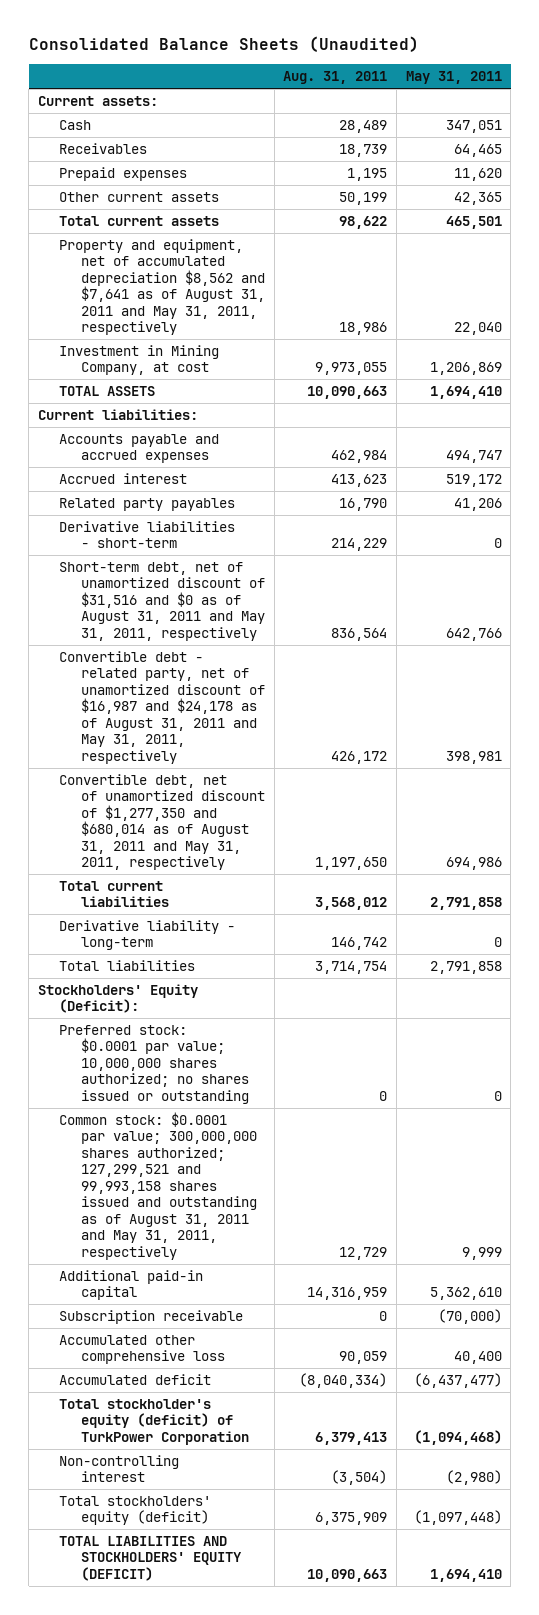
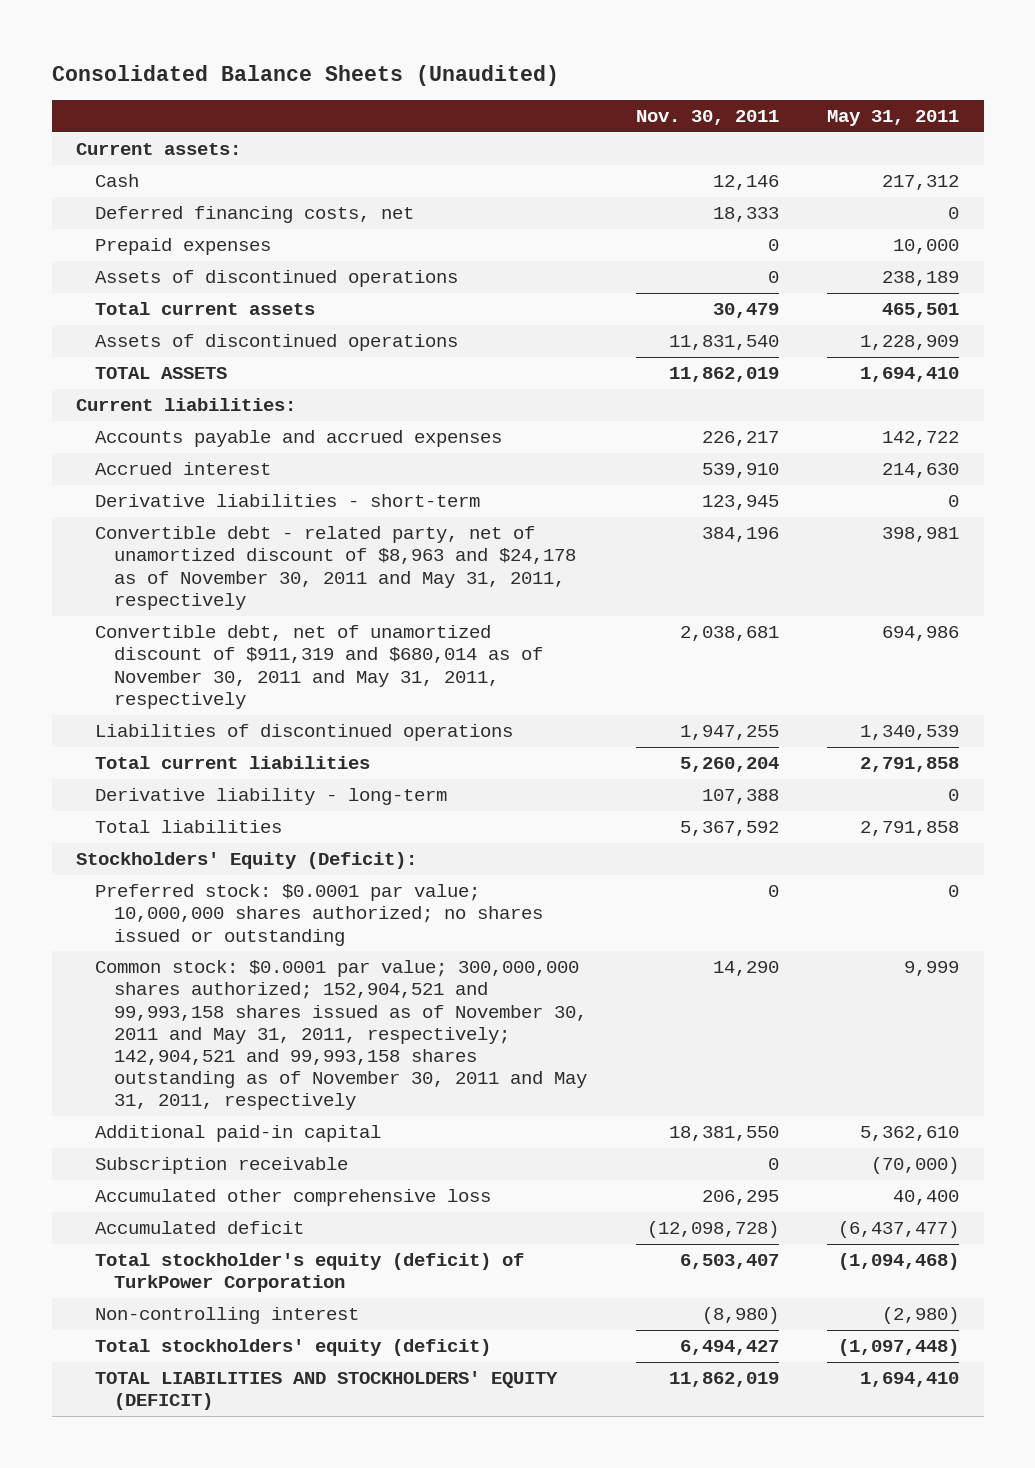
[283,71,388,85] Aug. 31, 2011 -> none
none -> [635,109,779,125] Nov. 30, 2011
[59,143,148,155] Receivables -> none
[59,192,220,203] Other current assets -> none
[445,120,502,134] 347,051 -> [882,175,960,191] 217,312
none -> [94,206,414,224] Deferred financing costs, net
[453,168,502,182] 11,620 -> [893,239,960,255] 10,000
none -> [94,270,458,288] Assets of discontinued operations
[59,239,266,336] Property and equipment, net of accumulated depreciation $8,562 and $7,641 as of August 31, 2011 and May 31, 2011, respectively -> none
[59,345,220,376] Investment in Mining Company, at cost -> none
none -> [94,334,458,352] Assets of discontinued operations
[59,498,236,512] Related party payables -> none
[445,450,502,464] 494,747 -> [882,431,960,447] 142,722
[445,474,502,488] 519,172 -> [882,463,960,479] 214,630
[59,562,266,641] Short-term debt, net of unamortized discount of $31,516 and $0 as of August 31, 2011 and May 31, 2011, respectively -> none
[59,651,266,764] Convertible debt - related party, net of unamortized discount of $16,987 and $24,178 as of August 31, 2011 and May 31, 2011, respectively -> [94,526,576,610] Convertible debt - related party, net of unamortized discount of $8,963 and $24,178 as of November 30, 2011 and May 31, 2011, respectively
[59,774,266,871] Convertible debt, net of unamortized discount of $1,277,350 and $680,014 as of August 31, 2011 and May 31, 2011, respectively -> [94,625,543,709] Convertible debt, net of unamortized discount of $911,319 and $680,014 as of November 30, 2011 and May 31, 2011, respectively
none -> [94,724,513,742] Liabilities of discontinued operations
[59,1112,258,1260] Common stock: $0.0001 par value; 300,000,000 shares authorized; 127,299,521 and 99,993,158 shares issued and outstanding as of August 31, 2011 and May 31, 2011, respectively -> [94,960,587,1111] Common stock: $0.0001 par value; 300,000,000 shares authorized; 152,904,521 and 99,993,158 shares issued as of November 30, 2011 and May 31, 2011, respectively; 142,904,521 and 99,993,158 shares outstanding as of November 30, 2011 and May 31, 2011, respectively

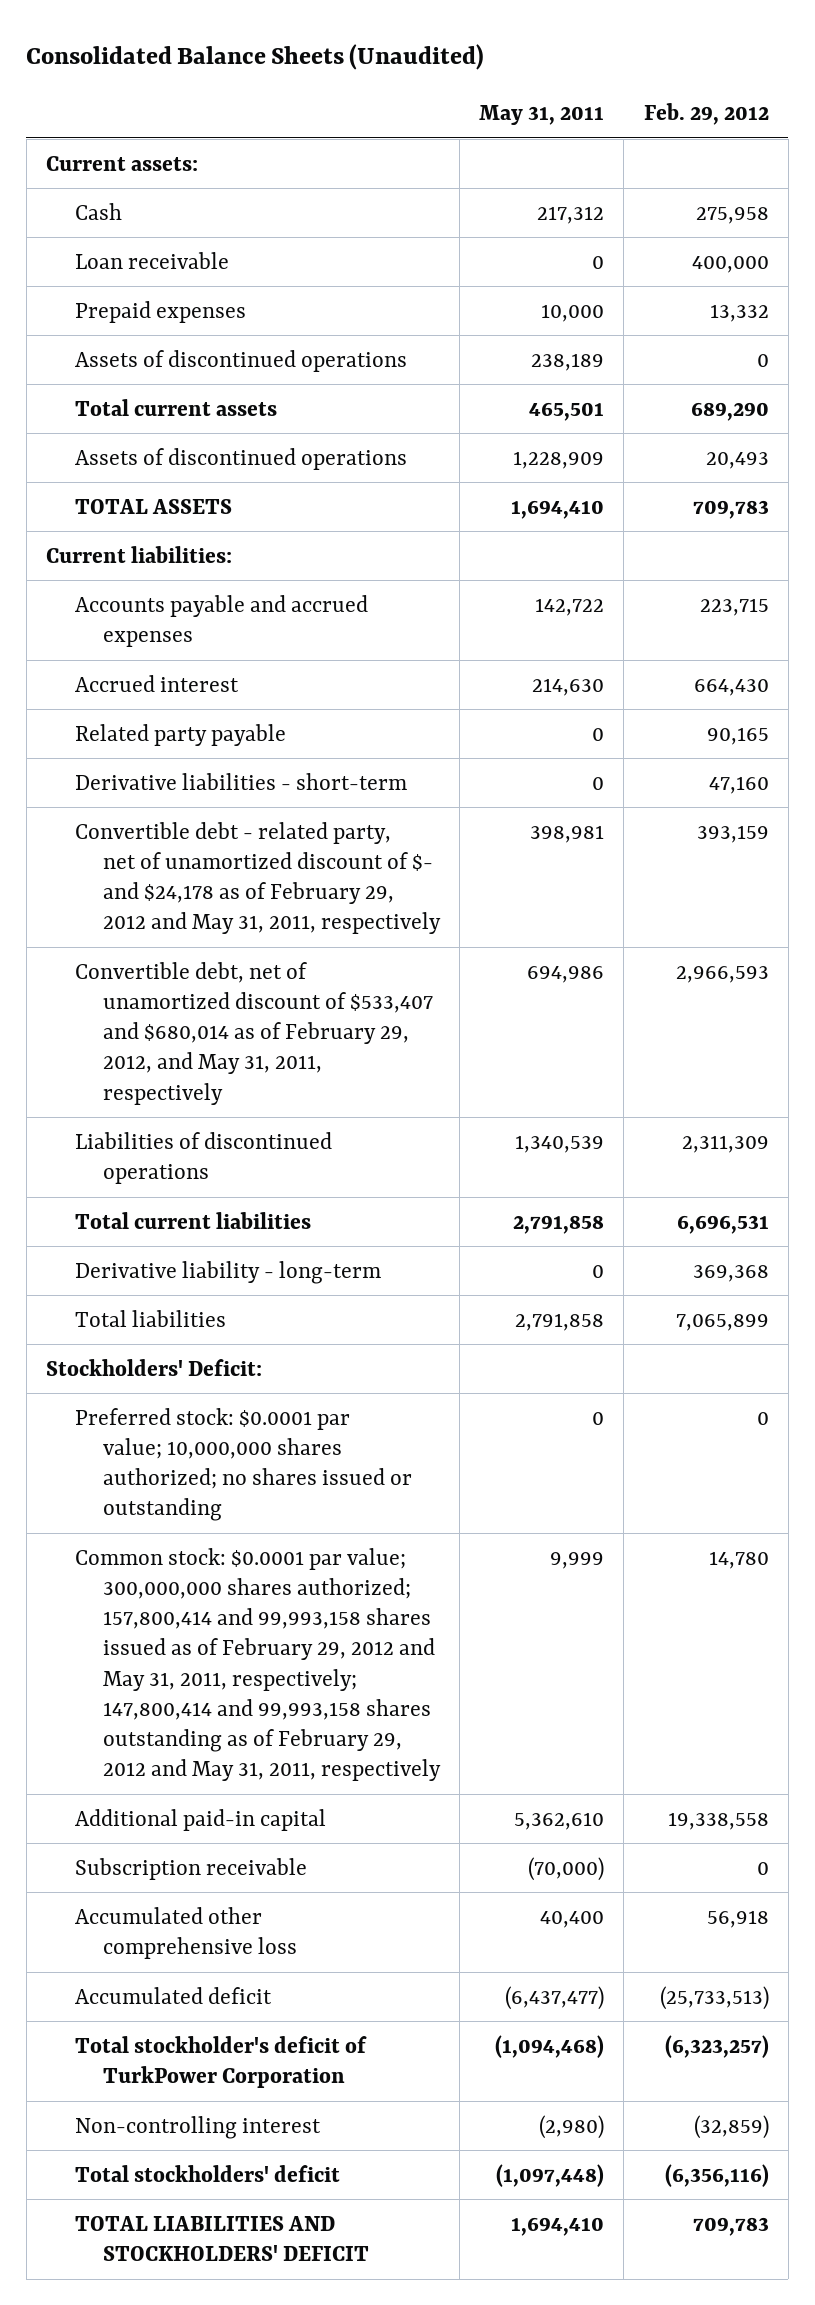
[635,109,779,125] Nov. 30, 2011 -> none
none -> [643,103,769,126] Feb. 29, 2012
[94,206,414,224] Deferred financing costs, net -> none
none -> [74,251,229,269] Loan receivable
none -> [74,723,286,746] Related party payable
[94,526,576,610] Convertible debt - related party, net of unamortized discount of $8,963 and $24,178 as of November 30, 2011 and May 31, 2011, respectively -> [74,821,442,935] Convertible debt - related party, net of unamortized discount of $- and $24,178 as of February 29, 2012 and May 31, 2011, respectively
[94,625,543,709] Convertible debt, net of unamortized discount of $911,319 and $680,014 as of November 30, 2011 and May 31, 2011, respectively -> [74,961,434,1105] Convertible debt, net of unamortized discount of $533,407 and $680,014 as of February 29, 2012, and May 31, 2011, respectively
[75,852,417,870] Stockholders' Equity (Deficit): -> [46,1358,263,1376] Stockholders' Deficit:
[94,960,587,1111] Common stock: $0.0001 par value; 300,000,000 shares authorized; 152,904,521 and 99,993,158 shares issued as of November 30, 2011 and May 31, 2011, respectively; 142,904,521 and 99,993,158 shares outstanding as of November 30, 2011 and May 31, 2011, respectively -> [74,1547,442,1782] Common stock: $0.0001 par value; 300,000,000 shares authorized; 157,800,414 and 99,993,158 shares issued as of February 29, 2012 and May 31, 2011, respectively; 147,800,414 and 99,993,158 shares outstanding as of February 29, 2012 and May 31, 2011, respectively
[94,1253,524,1293] Total stockholder's equity (deficit) of TurkPower Corporation -> [74,2035,367,2088] Total stockholder's deficit of TurkPower Corporation
[94,1339,491,1357] Total stockholders' equity (deficit) -> [74,2164,340,2182] Total stockholders' deficit
[94,1371,558,1411] TOTAL LIABILITIES AND STOCKHOLDERS' EQUITY (DEFICIT) -> [74,2215,370,2261] TOTAL LIABILITIES AND STOCKHOLDERS' DEFICIT

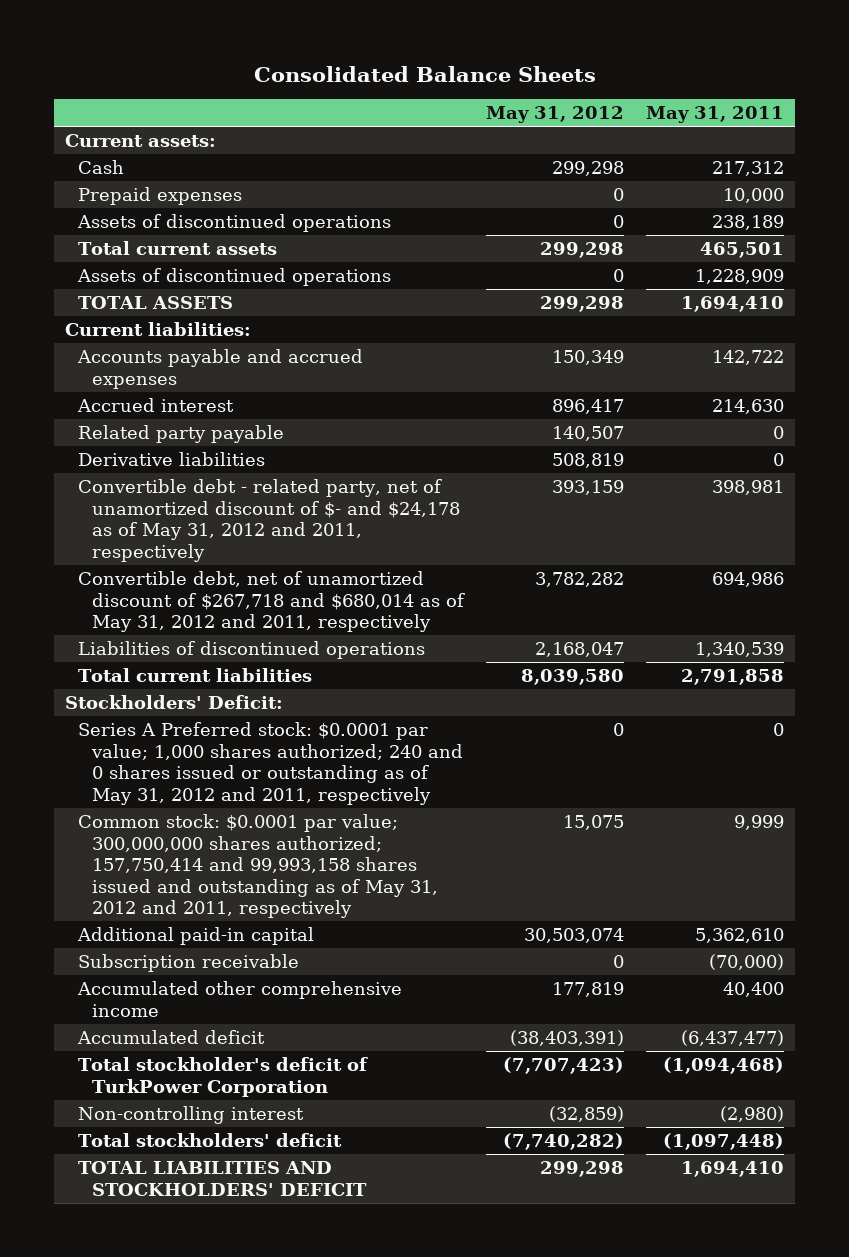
[26,44,485,71] Consolidated Balance Sheets (Unaudited) -> [253,65,596,82] Consolidated Balance Sheets
[643,103,769,126] Feb. 29, 2012 -> none
none -> [486,106,625,124] May 31, 2012
[74,251,229,269] Loan receivable -> none
[74,772,407,790] Derivative liabilities - short-term -> [78,452,266,467] Derivative liabilities
[74,821,442,935] Convertible debt - related party, net of unamortized discount of $- and $24,178 as of February 29, 2012 and May 31, 2011, respectively -> [78,479,460,562] Convertible debt - related party, net of unamortized discount of $- and $24,178 as of May 31, 2012 and 2011, respectively
[74,961,434,1105] Convertible debt, net of unamortized discount of $533,407 and $680,014 as of February 29, 2012, and May 31, 2011, respectively -> [78,571,465,633] Convertible debt, net of unamortized discount of $267,718 and $680,014 as of May 31, 2012 and 2011, respectively
[74,1260,381,1284] Derivative liability - long-term -> none
[74,1309,226,1327] Total liabilities -> none
[74,1407,413,1522] Preferred stock: $0.0001 par value; 10,000,000 shares authorized; no shares issued or outstanding -> [78,722,463,805] Series A Preferred stock: $0.0001 par value; 1,000 shares authorized; 240 and 0 shares issued or outstanding as of May 31, 2012 and 2011, respectively
[74,1547,442,1782] Common stock: $0.0001 par value; 300,000,000 shares authorized; 157,800,414 and 99,993,158 shares issued as of February 29, 2012 and May 31, 2011, respectively; 147,800,414 and 99,993,158 shares outstanding as of February 29, 2012 and May 31, 2011, respectively -> [78,814,438,919] Common stock: $0.0001 par value; 300,000,000 shares authorized; 157,750,414 and 99,993,158 shares issued and outstanding as of May 31, 2012 and 2011, respectively
[74,1906,298,1959] Accumulated other comprehensive loss -> [77,981,403,1017] Accumulated other comprehensive income

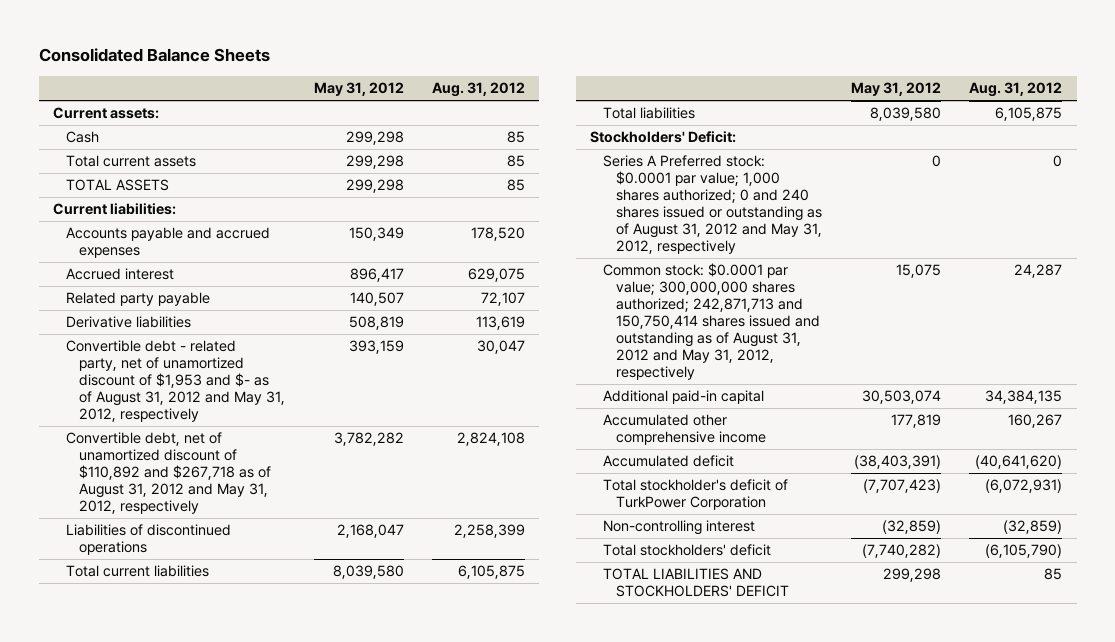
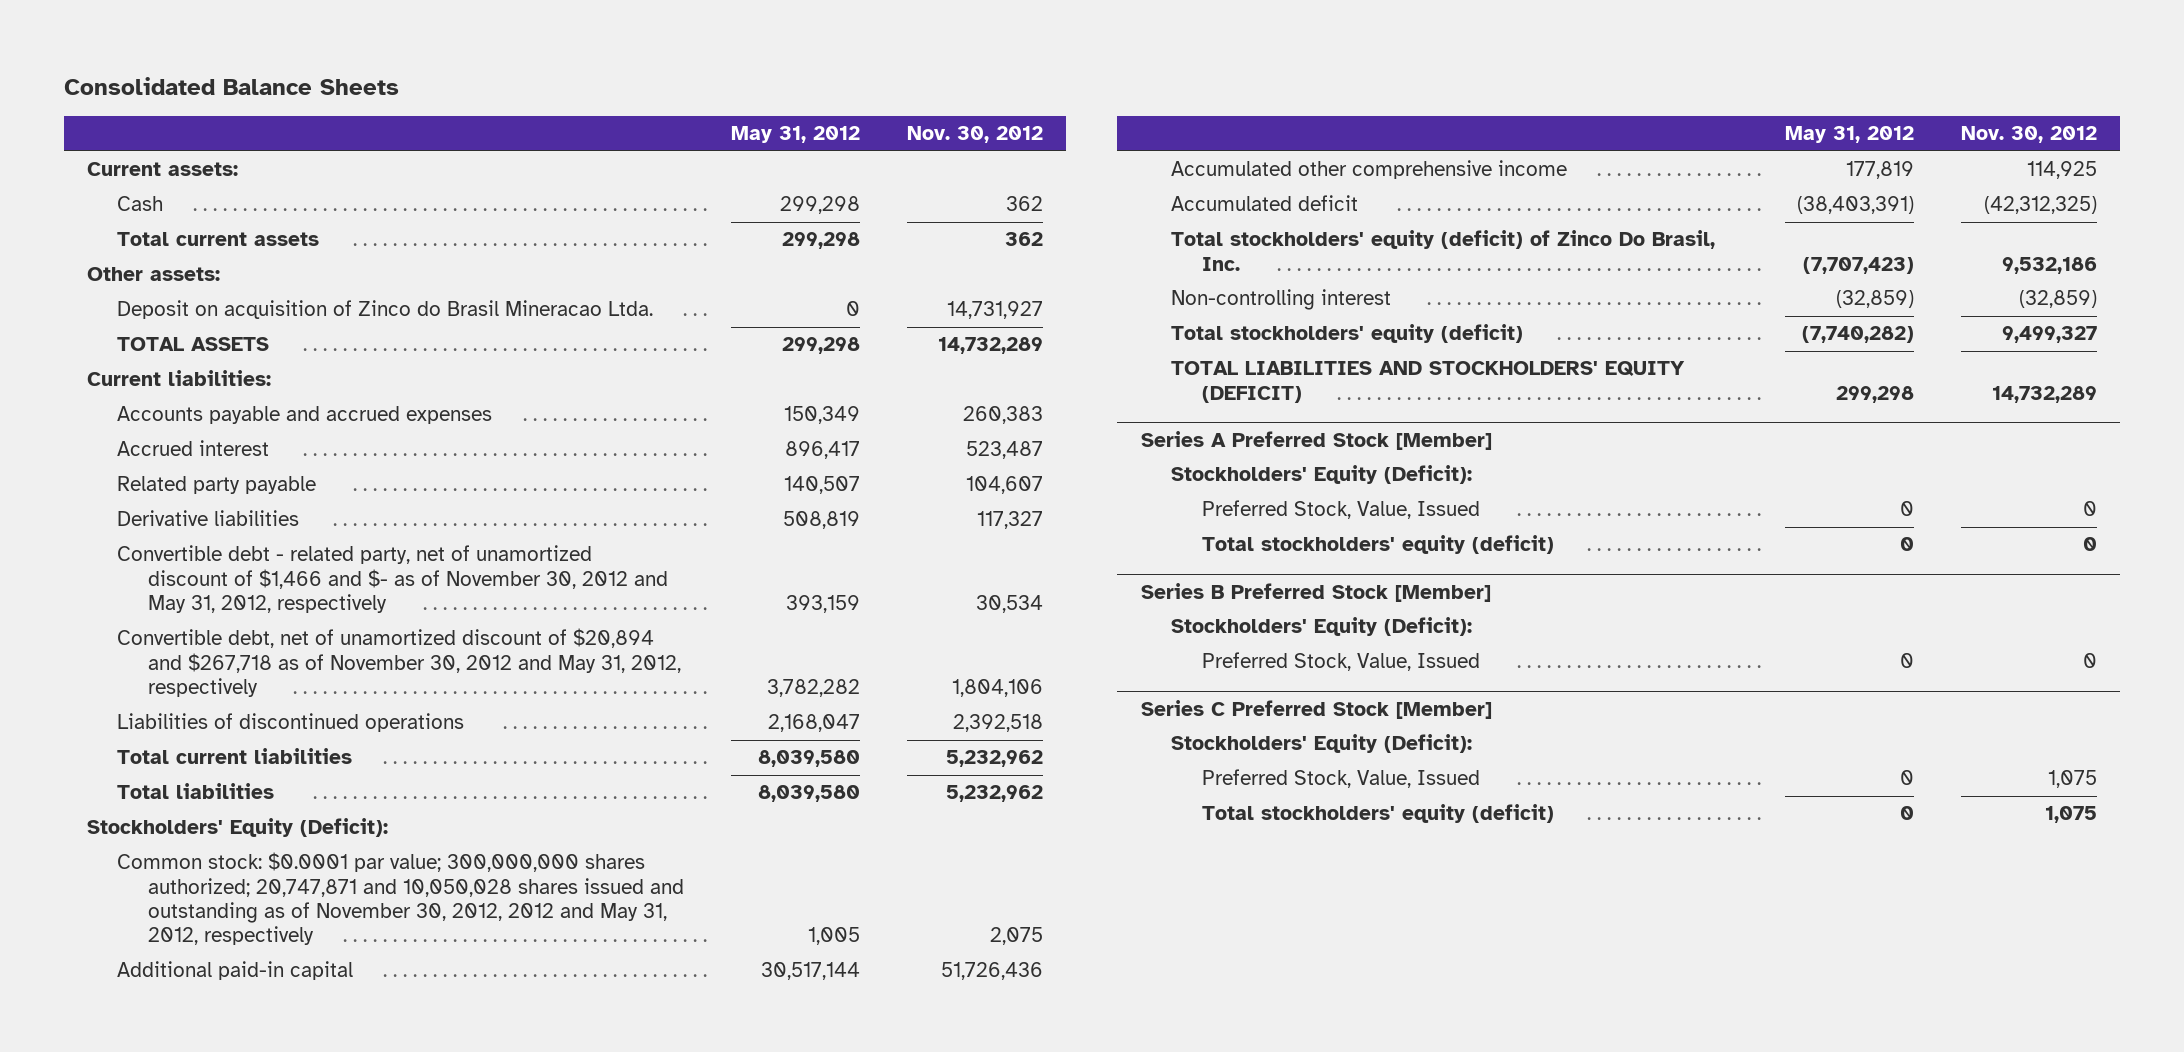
[432,82,526,98] Aug. 31, 2012 -> none
none -> [906,126,1043,144] Nov. 30, 2012
none -> [87,267,221,282] Other assets:
none -> [117,300,654,320] Deposit on acquisition of Zinco do Brasil Mineracao Ltda.
[66,340,286,422] Convertible debt - related party, net of unamortized discount of $1,953 and $- as of August 31, 2012 and May 31, 2012, respectively -> [117,545,668,614] Convertible debt - related party, net of unamortized discount of $1,466 and $- as of November 30, 2012 and May 31, 2012, respectively
[66,432,272,514] Convertible debt, net of unamortized discount of $110,892 and $267,718 as of August 31, 2012 and May 31, 2012, respectively -> [117,628,681,698] Convertible debt, net of unamortized discount of $20,894 and $267,718 as of November 30, 2012 and May 31, 2012, respectively
[603,155,823,254] Series A Preferred stock: $0.0001 par value; 1,000 shares authorized; 0 and 240 shares issued or outstanding as of August 31, 2012 and May 31, 2012, respectively -> none
[590,131,737,144] Stockholders' Deficit: -> [87,818,389,838] Stockholders' Equity (Deficit):
[603,263,821,380] Common stock: $0.0001 par value; 300,000,000 shares authorized; 242,871,713 and 150,750,414 shares issued and outstanding as of August 31, 2012 and May 31, 2012, respectively -> [117,852,684,946] Common stock: $0.0001 par value; 300,000,000 shares authorized; 20,747,871 and 10,050,028 shares issued and outstanding as of November 30, 2012, 2012 and May 31, 2012, respectively
[895,264,941,279] 15,075 -> [807,927,860,946] 1,005
[861,390,941,405] 30,503,074 -> [760,962,860,981] 30,517,144
[603,479,789,511] Total stockholder's deficit of TurkPower Corporation -> [1171,230,1716,271] Total stockholders' equity (deficit) of Zinco Do Brasil, Inc.
[603,544,772,557] Total stockholders' deficit -> [1171,324,1524,344] Total stockholders' equity (deficit)
[603,568,790,598] TOTAL LIABILITIES AND STOCKHOLDERS' DEFICIT -> [1171,361,1686,403] TOTAL LIABILITIES AND STOCKHOLDERS' EQUITY (DEFICIT)
none -> [1140,430,1492,450] Series A Preferred Stock [Member]
none -> [1171,465,1473,485] Stockholders' Equity (Deficit):
none -> [1201,500,1480,520] Preferred Stock, Value, Issued
none -> [1201,535,1554,555] Total stockholders' equity (deficit)
none -> [1140,582,1491,602] Series B Preferred Stock [Member]
none -> [1171,617,1473,637] Stockholders' Equity (Deficit):
none -> [1201,652,1480,672] Preferred Stock, Value, Issued
none -> [1140,699,1492,719] Series C Preferred Stock [Member]
none -> [1171,734,1473,754] Stockholders' Equity (Deficit):
none -> [1201,769,1480,789] Preferred Stock, Value, Issued
none -> [1201,804,1554,824] Total stockholders' equity (deficit)

